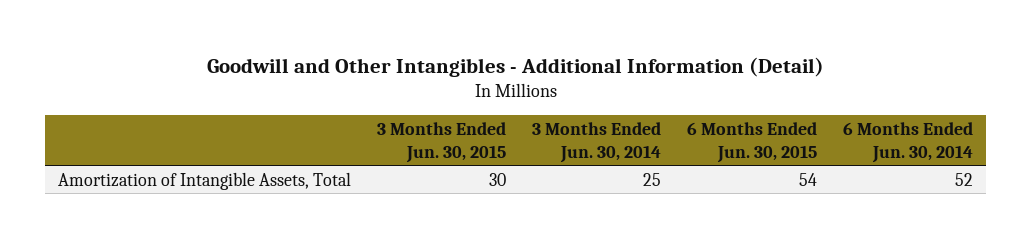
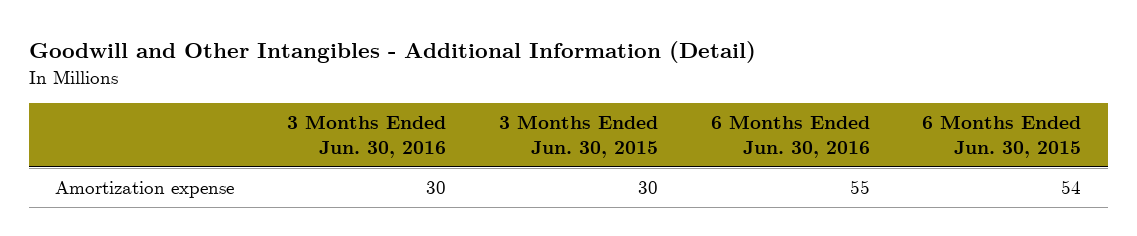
[532,122,662,163] 3 Months Ended Jun. 30, 2014 -> none
[843,122,974,163] 6 Months Ended Jun. 30, 2014 -> none
none -> [287,115,447,158] 3 Months Ended Jun. 30, 2016
none -> [710,115,870,158] 6 Months Ended Jun. 30, 2016
[58,171,352,190] Amortization of Intangible Assets, Total -> [55,181,235,199] Amortization expense

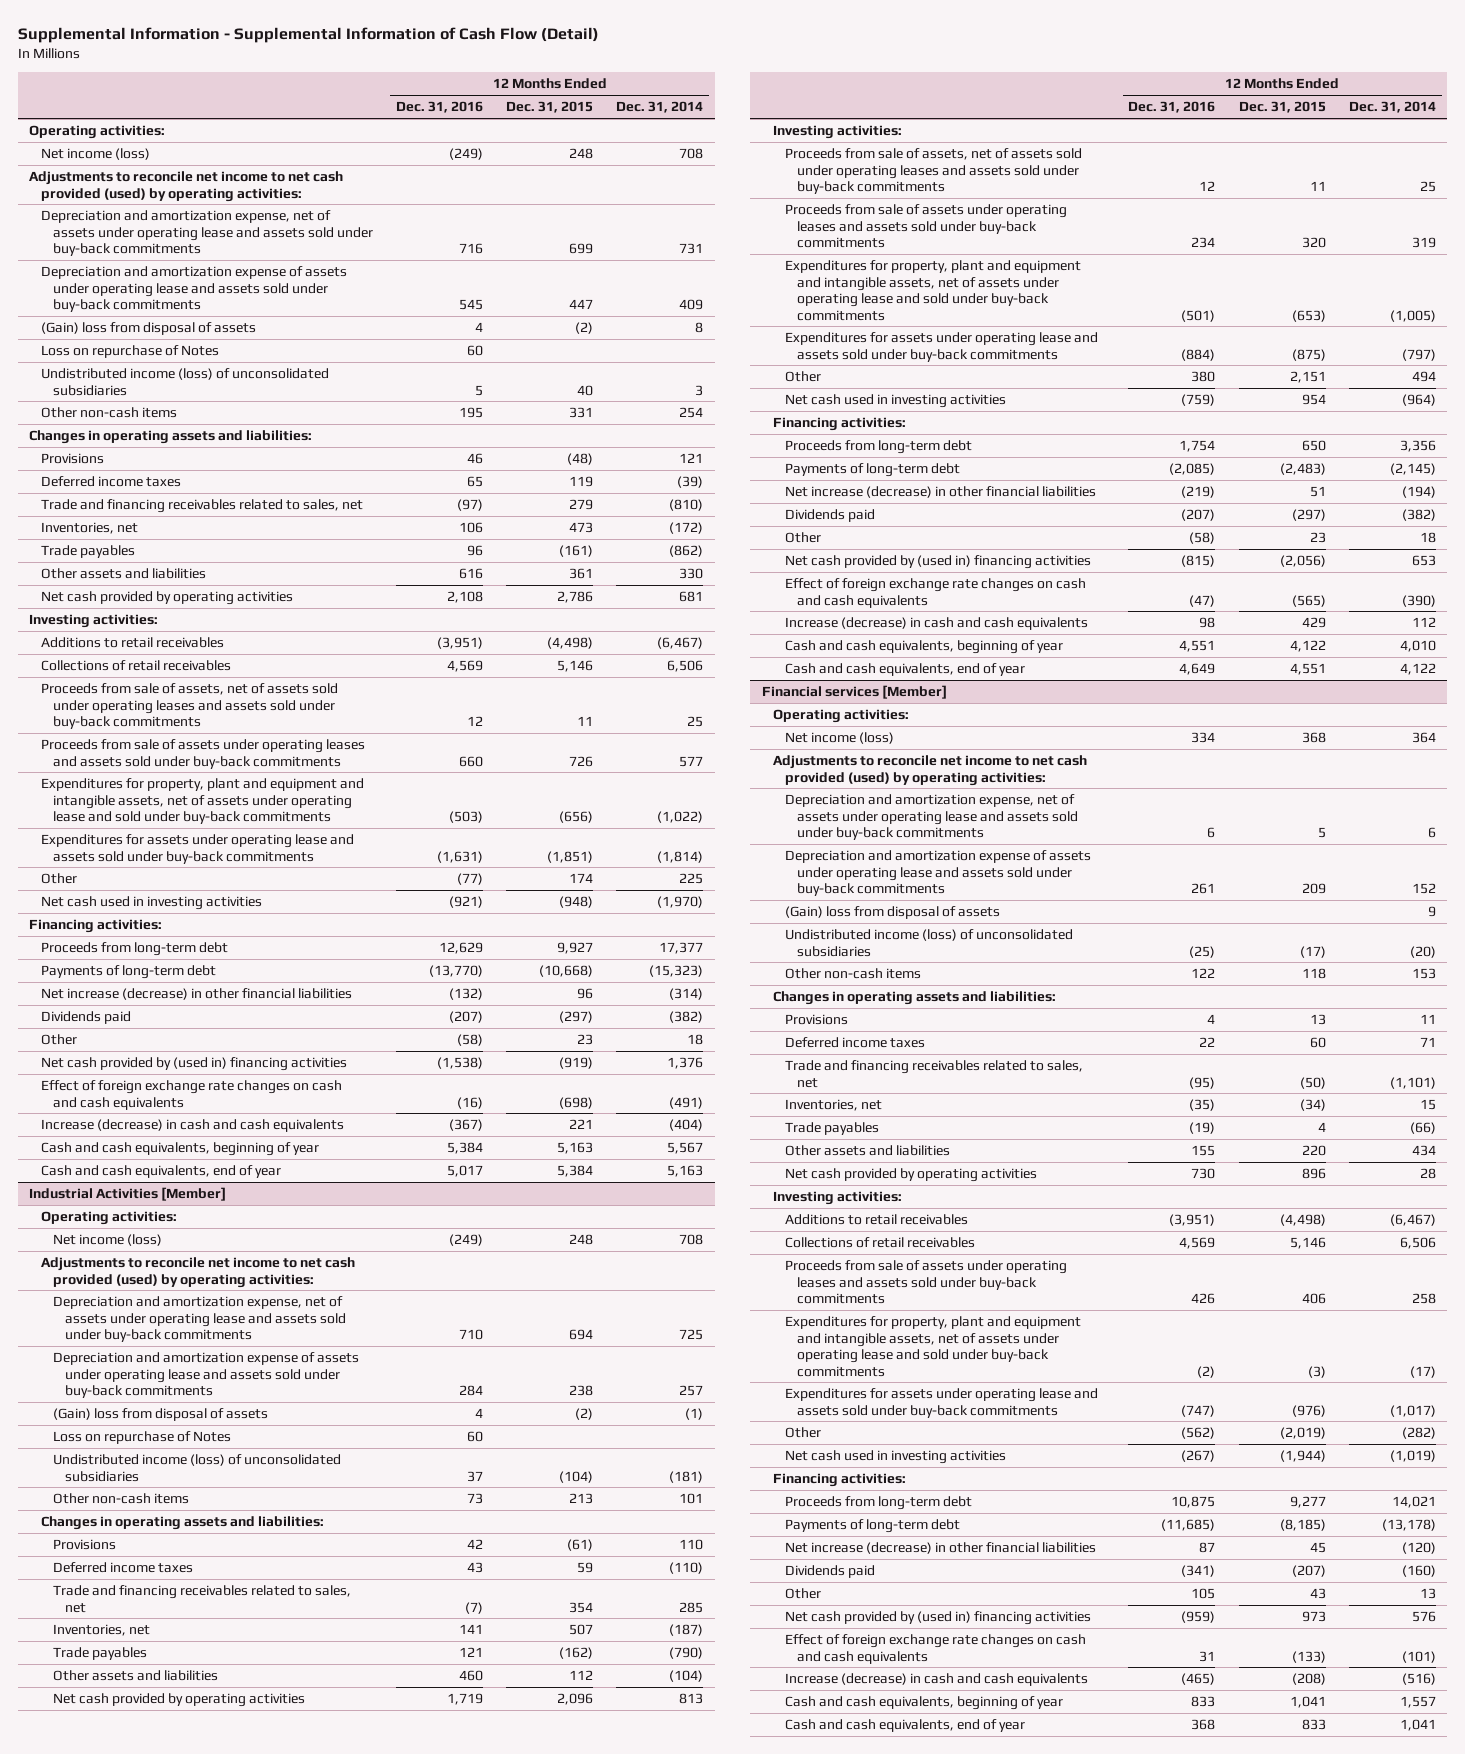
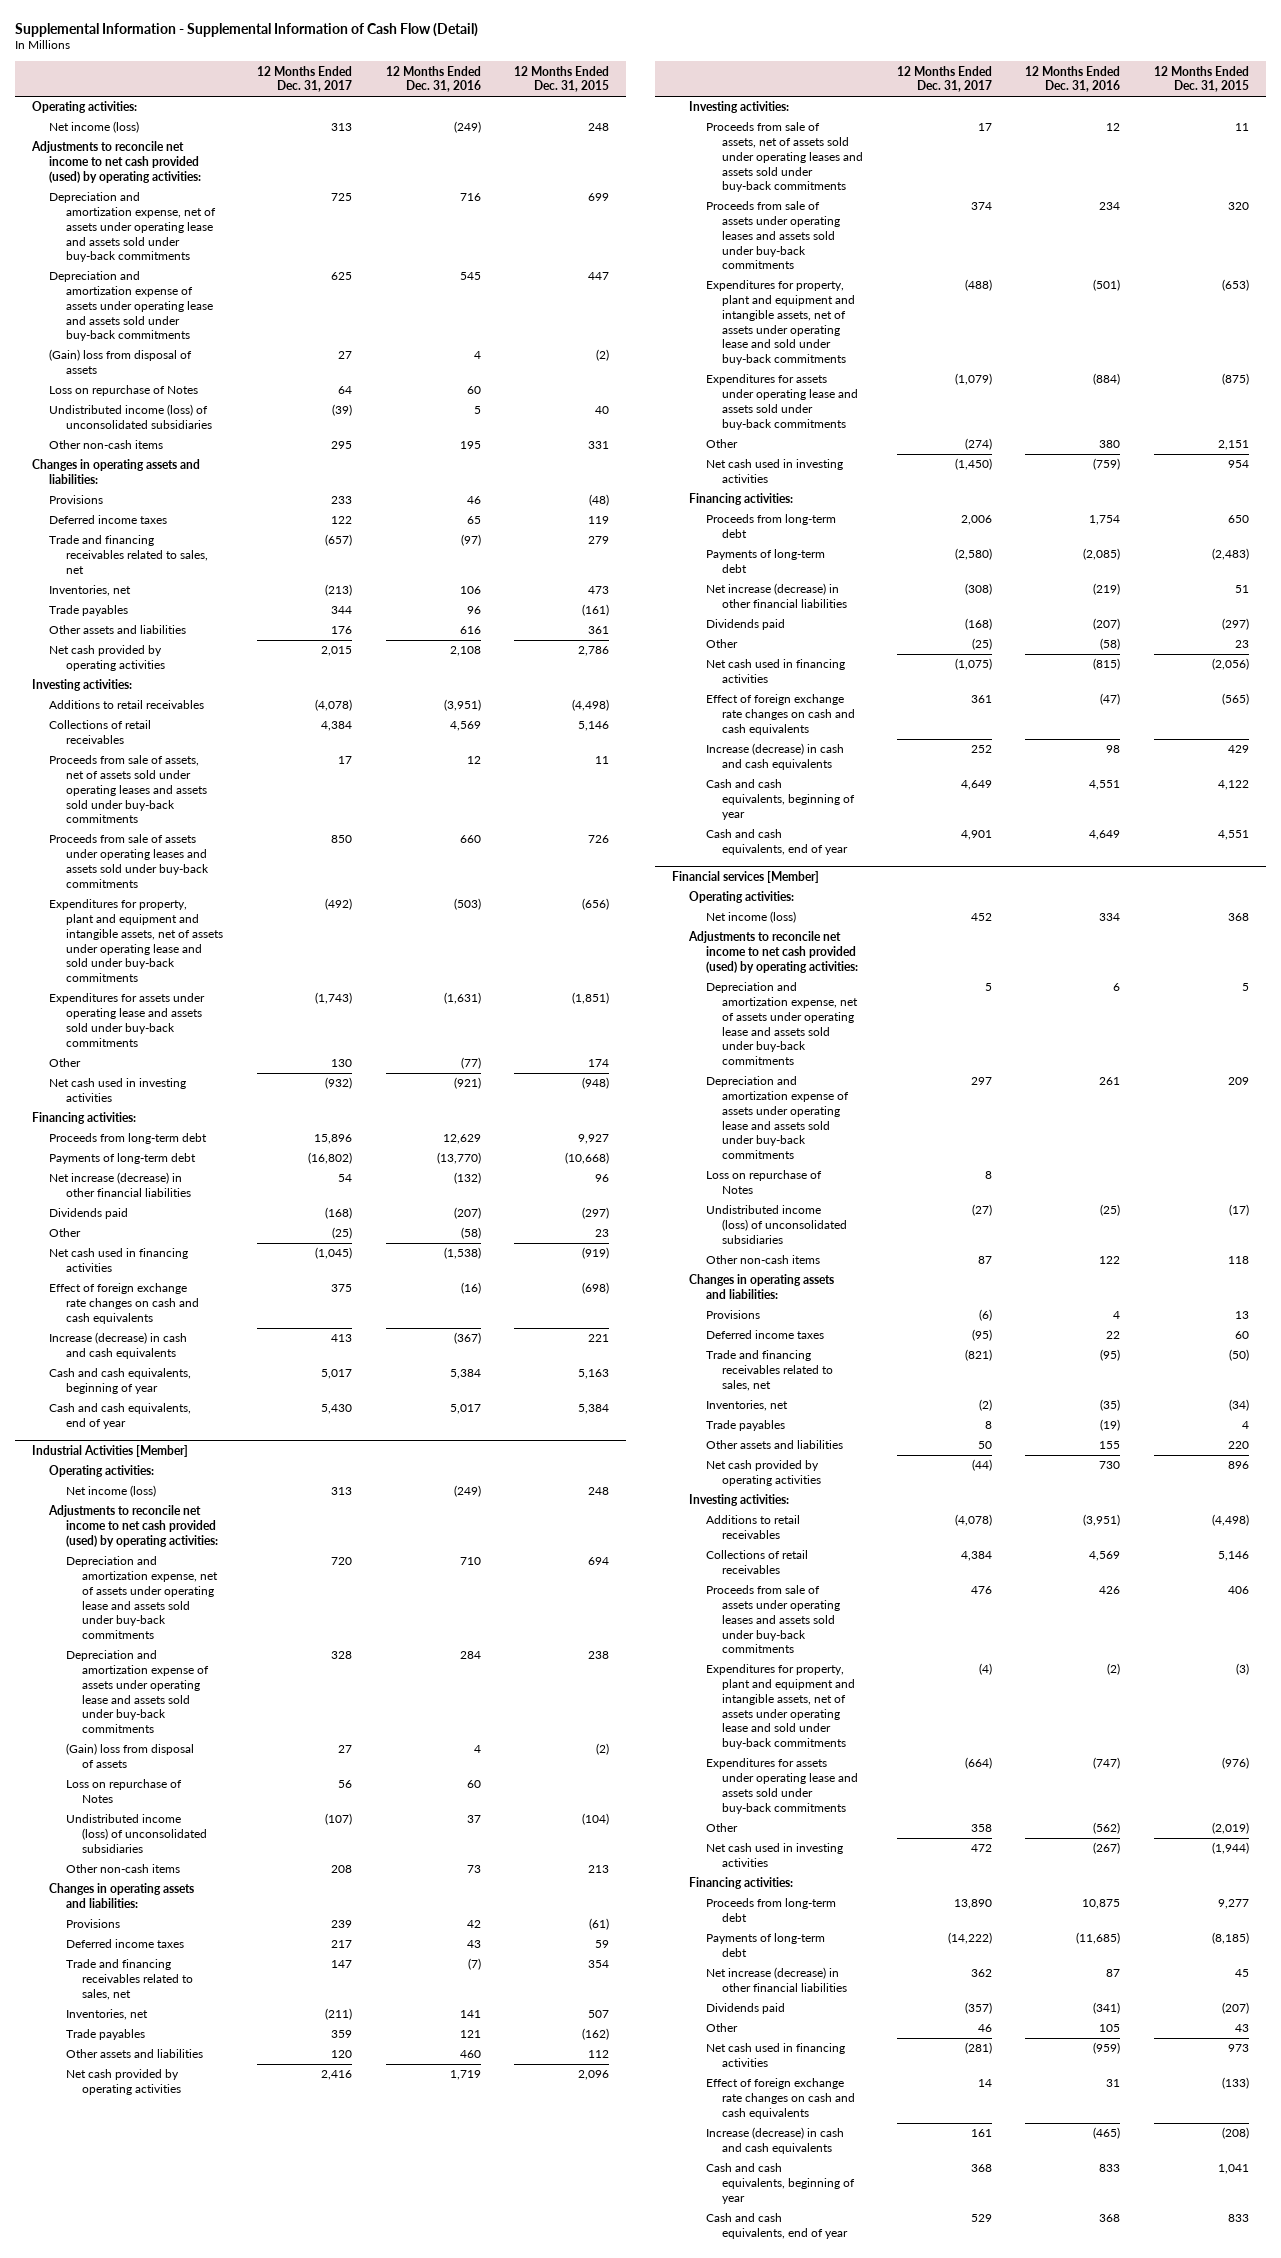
[616,101,704,114] Dec. 31, 2014 -> none
none -> [256,65,352,93] 12 Months Ended Dec. 31, 2017
[41,1057,348,1072] Net cash provided by (used in) financing activities -> [48,1248,188,1273] Net cash used in financing activities
[785,555,1092,570] Net cash provided by (used in) financing activities -> [705,659,845,684] Net cash used in financing activities
[785,906,1001,920] (Gain) loss from disposal of assets -> none
none -> [705,1170,822,1195] Loss on repurchase of Notes
[785,1611,1092,1626] Net cash provided by (used in) financing activities -> [705,2043,845,2068] Net cash used in financing activities

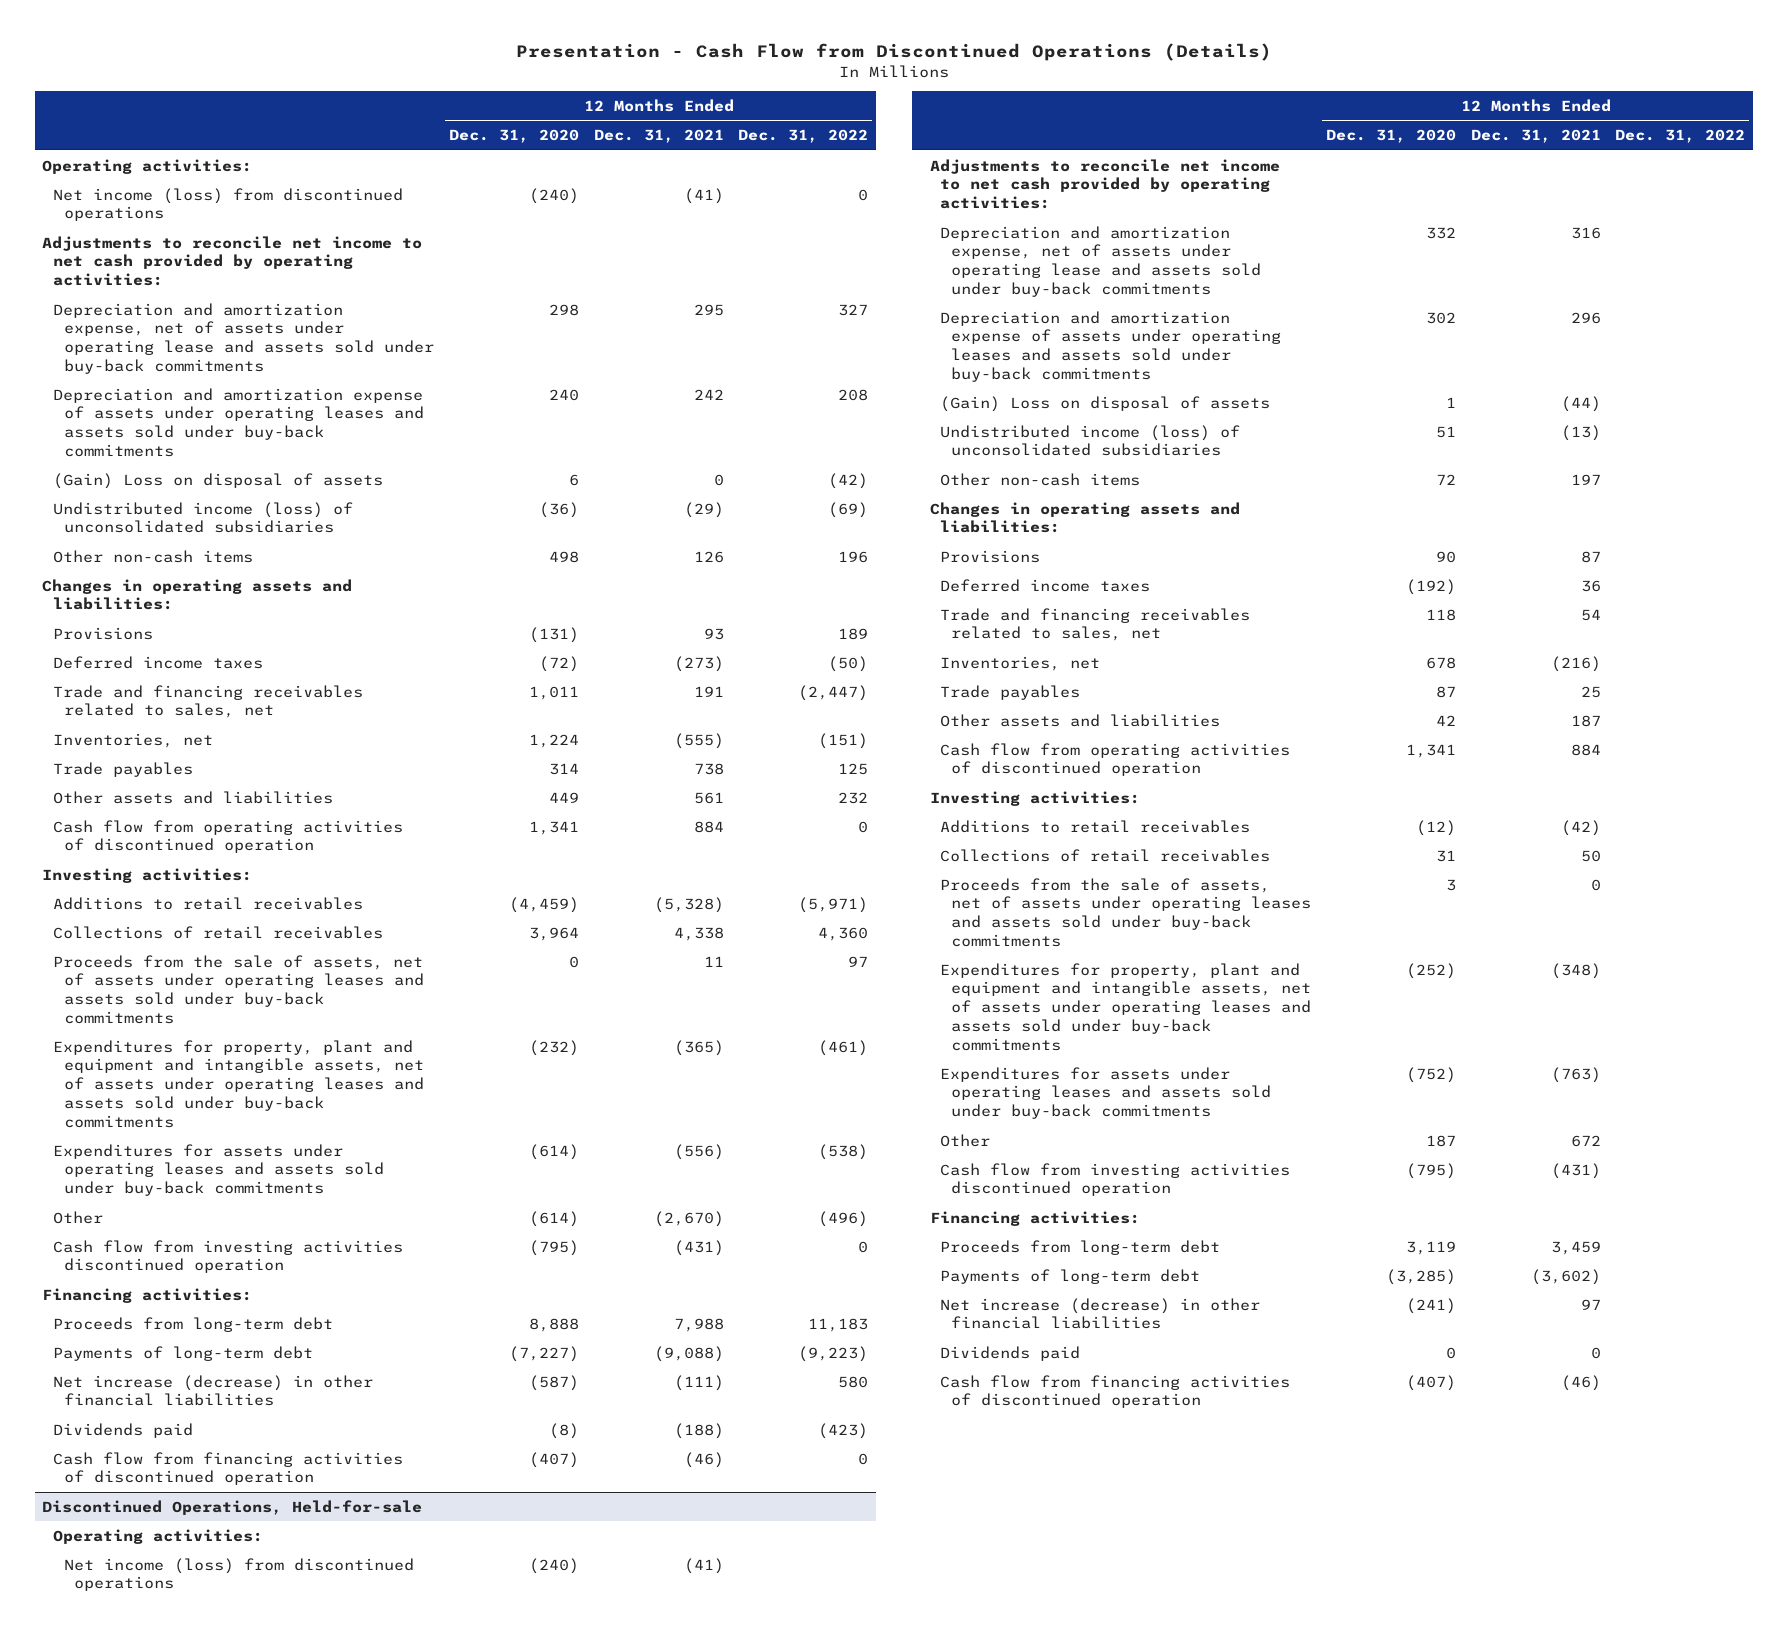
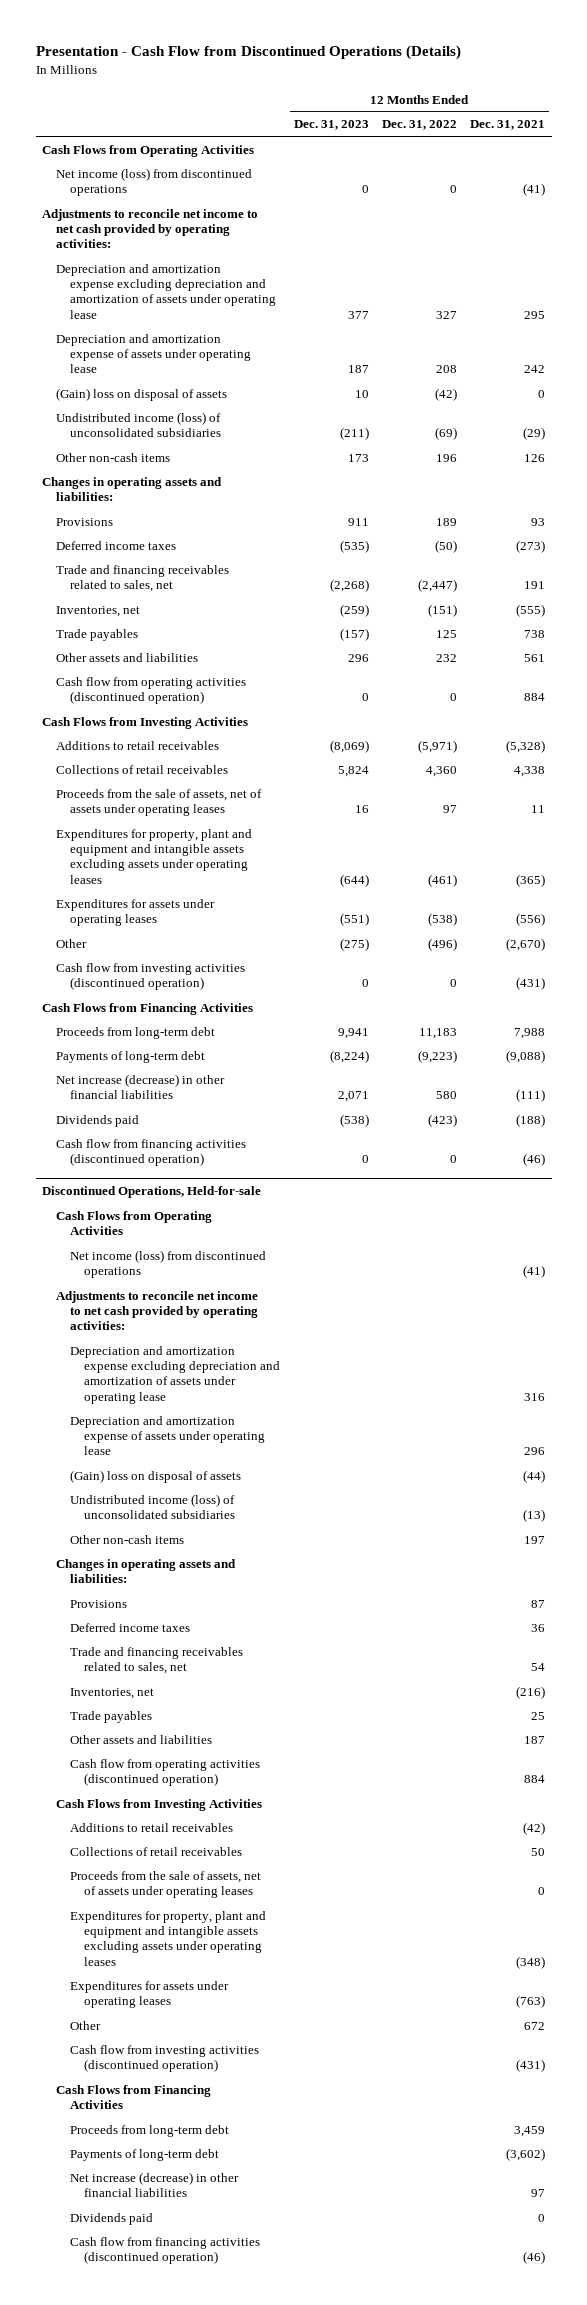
[449,129,580,144] Dec. 31, 2020 -> none
none -> [293,120,369,131] Dec. 31, 2023
[42,158,253,174] Operating activities: -> [42,144,255,157] Cash Flows from Operating Activities
[52,302,434,374] Depreciation and amortization expense, net of assets under operating lease and assets sold under buy-back commitments -> [56,263,277,319] Depreciation and amortization expense excluding depreciation and amortization of assets under operating lease
[52,387,424,457] Depreciation and amortization expense of assets under operating leases and assets sold under buy-back commitments -> [56,333,252,374] Depreciation and amortization expense of assets under operating lease
[52,472,383,489] (Gain) Loss on disposal of assets -> [56,387,228,401] (Gain) loss on disposal of assets
[52,819,403,854] Cash flow from operating activities of discontinued operation -> [56,676,247,704] Cash flow from operating activities (discontinued operation)
[42,867,253,883] Investing activities: -> [42,716,249,729] Cash Flows from Investing Activities
[52,954,424,1024] Proceeds from the sale of assets, net of assets under operating leases and assets sold under buy-back commitments -> [56,788,263,816] Proceeds from the sale of assets, net of assets under operating leases
[52,1039,424,1128] Expenditures for property, plant and equipment and intangible assets, net of assets under operating leases and assets sold under buy-back commitments -> [56,828,253,884] Expenditures for property, plant and equipment and intangible assets excluding assets under operating leases
[52,1143,384,1197] Expenditures for assets under operating leases and assets sold under buy-back commitments -> [56,898,216,926] Expenditures for assets under operating leases
[52,1239,403,1274] Cash flow from investing activities discontinued operation -> [56,962,246,990] Cash flow from investing activities (discontinued operation)
[42,1287,253,1303] Financing activities: -> [42,1002,254,1015] Cash Flows from Financing Activities
[52,1451,403,1486] Cash flow from financing activities of discontinued operation -> [56,1138,247,1166] Cash flow from financing activities (discontinued operation)
[52,1528,263,1544] Operating activities: -> [56,1210,213,1235] Cash Flows from Operating Activities
[940,225,1262,297] Depreciation and amortization expense, net of assets under operating lease and assets sold under buy-back commitments -> [70,1345,281,1404] Depreciation and amortization expense excluding depreciation and amortization of assets under operating lease
[940,310,1282,382] Depreciation and amortization expense of assets under operating leases and assets sold under buy-back commitments -> [70,1415,266,1456] Depreciation and amortization expense of assets under operating lease
[940,395,1271,412] (Gain) Loss on disposal of assets -> [70,1469,242,1483] (Gain) loss on disposal of assets
[940,742,1291,777] Cash flow from operating activities of discontinued operation -> [70,1758,261,1786] Cash flow from operating activities (discontinued operation)
[929,790,1140,806] Investing activities: -> [56,1798,263,1811] Cash Flows from Investing Activities
[940,877,1312,947] Proceeds from the sale of assets, net of assets under operating leases and assets sold under buy-back commitments -> [70,1870,262,1898] Proceeds from the sale of assets, net of assets under operating leases
[940,962,1312,1051] Expenditures for property, plant and equipment and intangible assets, net of assets under operating leases and assets sold under buy-back commitments -> [70,1910,267,1966] Expenditures for property, plant and equipment and intangible assets excluding assets under operating leases
[940,1066,1272,1120] Expenditures for assets under operating leases and assets sold under buy-back commitments -> [70,1980,230,2008] Expenditures for assets under operating leases
[940,1162,1291,1197] Cash flow from investing activities discontinued operation -> [70,2044,260,2072] Cash flow from investing activities (discontinued operation)
[929,1210,1140,1226] Financing activities: -> [56,2084,212,2109] Cash Flows from Financing Activities
[940,1374,1291,1409] Cash flow from financing activities of discontinued operation -> [70,2236,261,2264] Cash flow from financing activities (discontinued operation)

